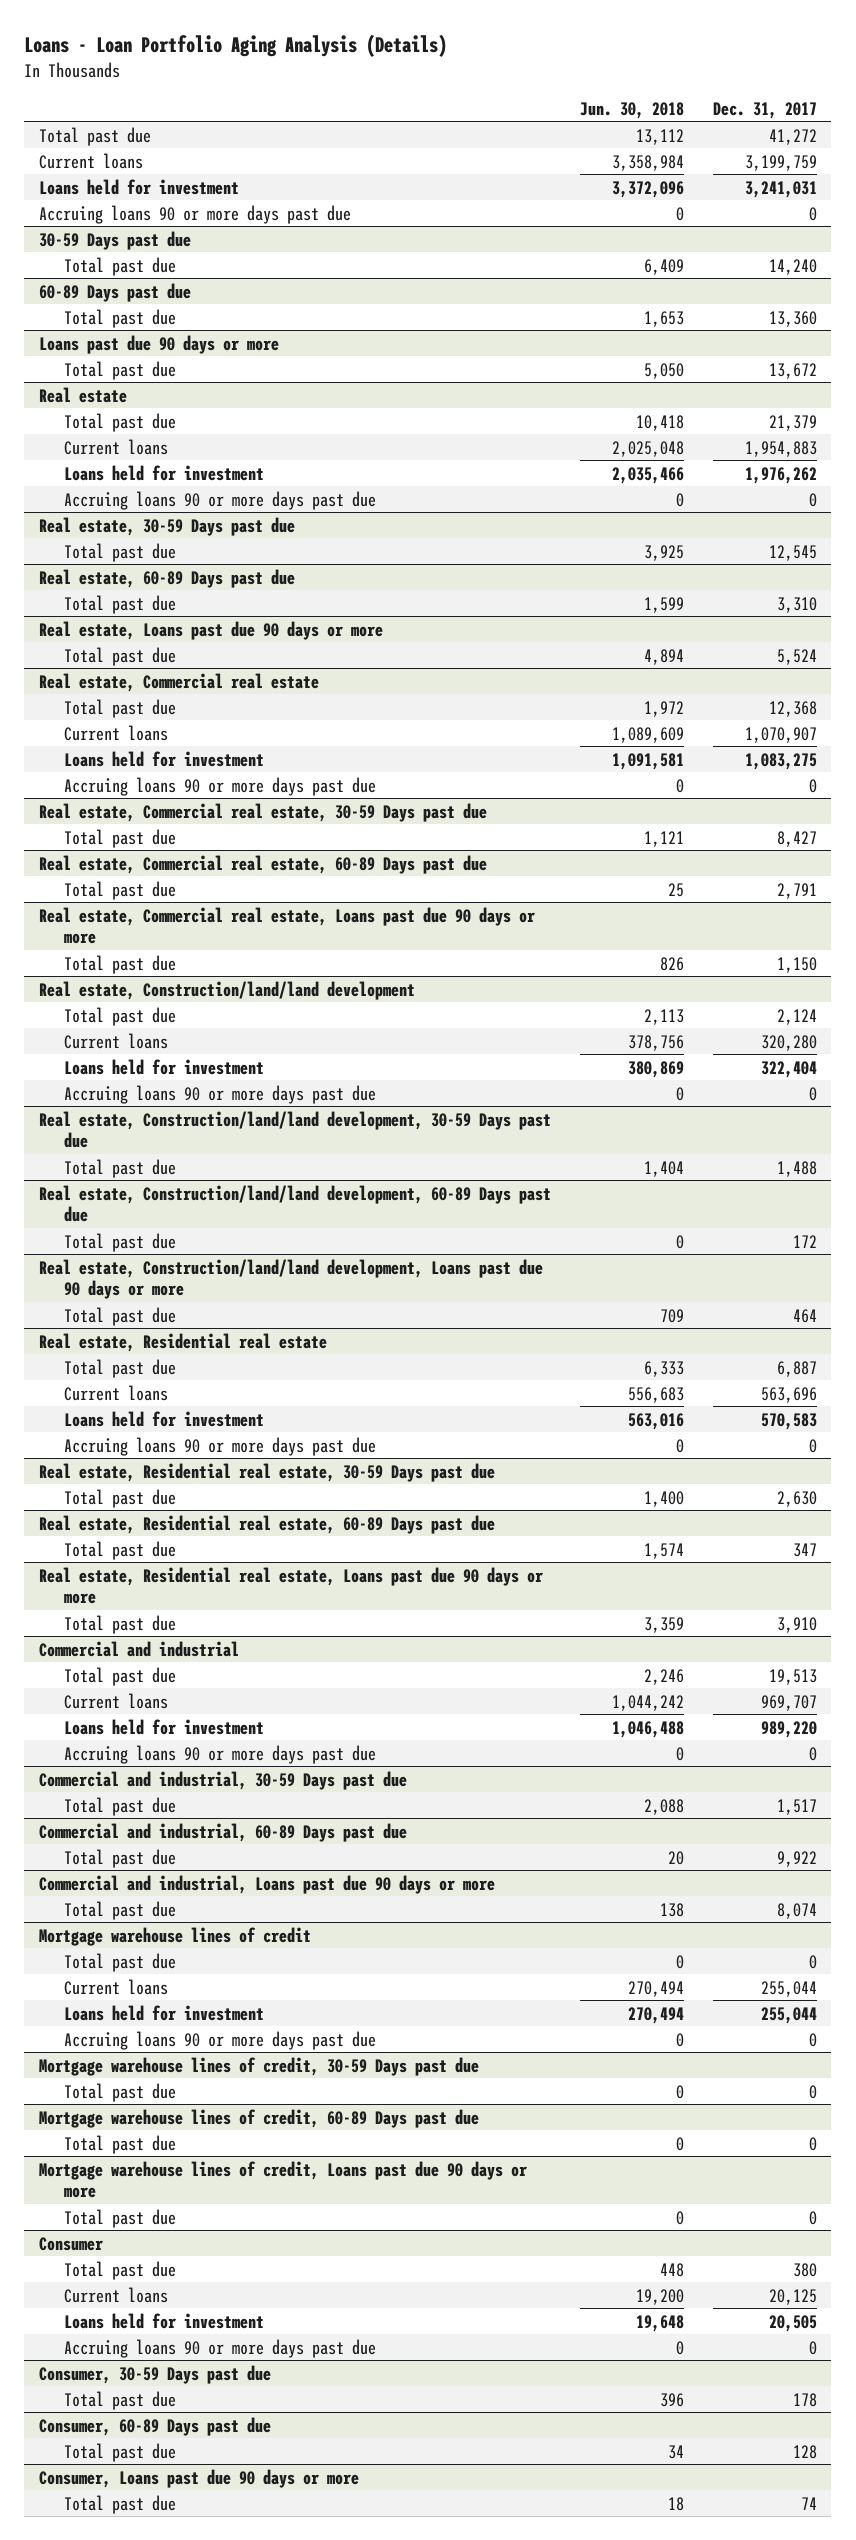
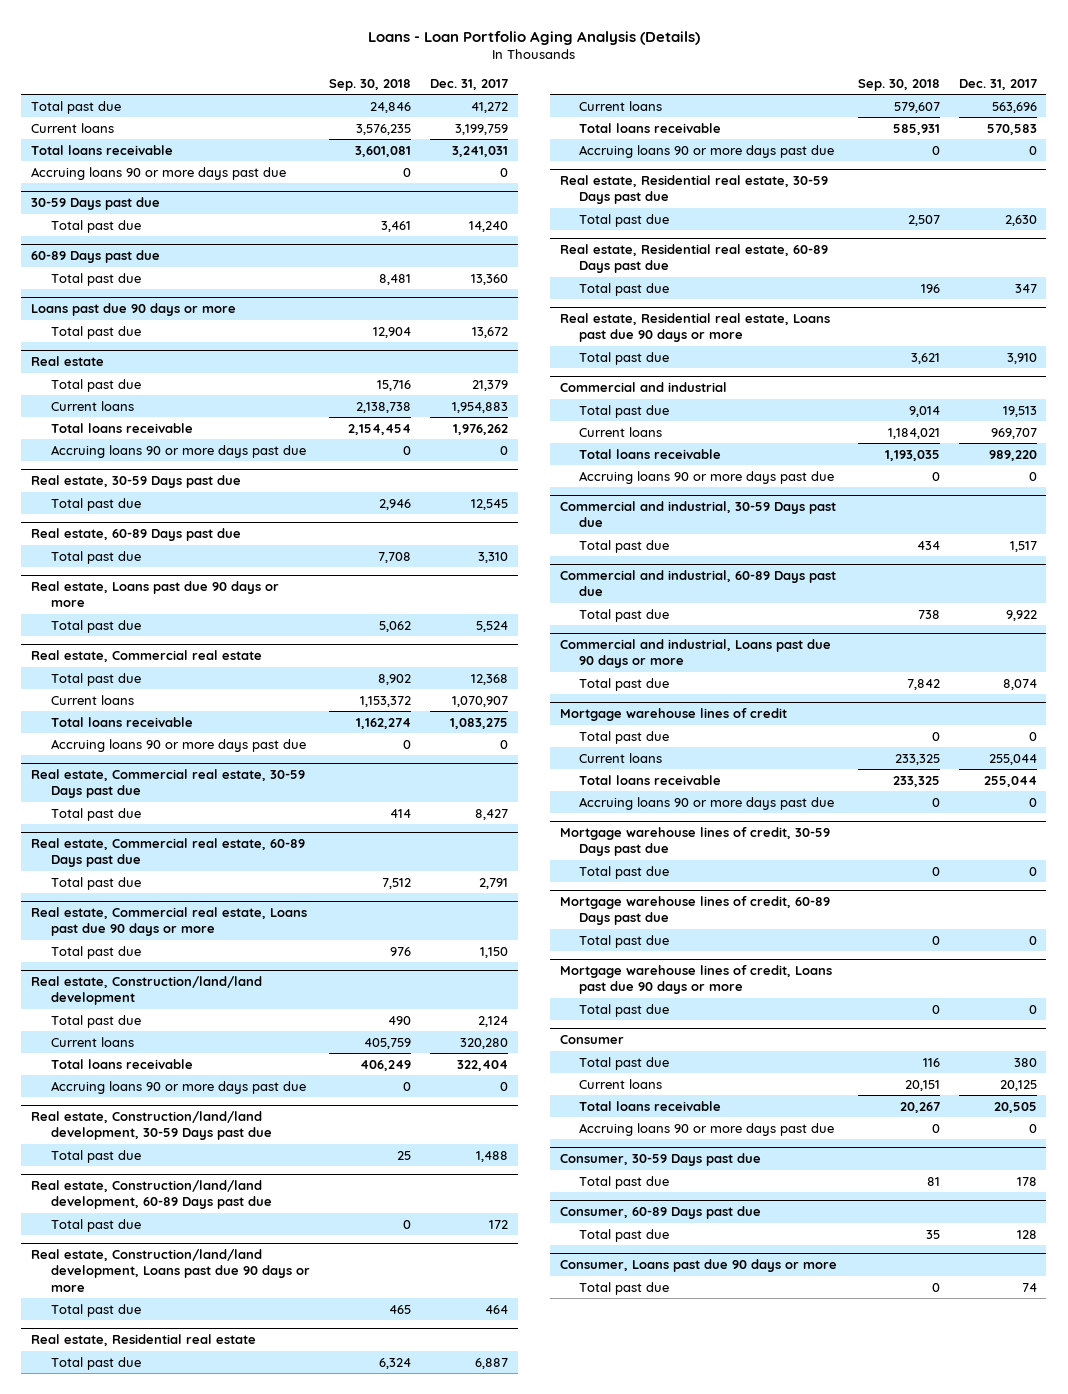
[579,101,684,119] Jun. 30, 2018 -> none
none -> [328,78,411,91] Sep. 30, 2018
[38,178,239,195] Loans held for investment -> [31,144,174,155] Total loans receivable
[63,464,264,481] Loans held for investment -> [50,422,193,433] Total loans receivable
[63,750,264,767] Loans held for investment -> [50,716,193,727] Total loans receivable
[63,1058,264,1075] Loans held for investment -> [50,1058,193,1069] Total loans receivable
[63,1410,264,1427] Loans held for investment -> [579,122,722,133] Total loans receivable
[63,1718,264,1735] Loans held for investment -> [579,448,722,459] Total loans receivable
[63,2004,264,2021] Loans held for investment -> [579,774,722,785] Total loans receivable
[63,2312,264,2329] Loans held for investment -> [579,1100,722,1111] Total loans receivable

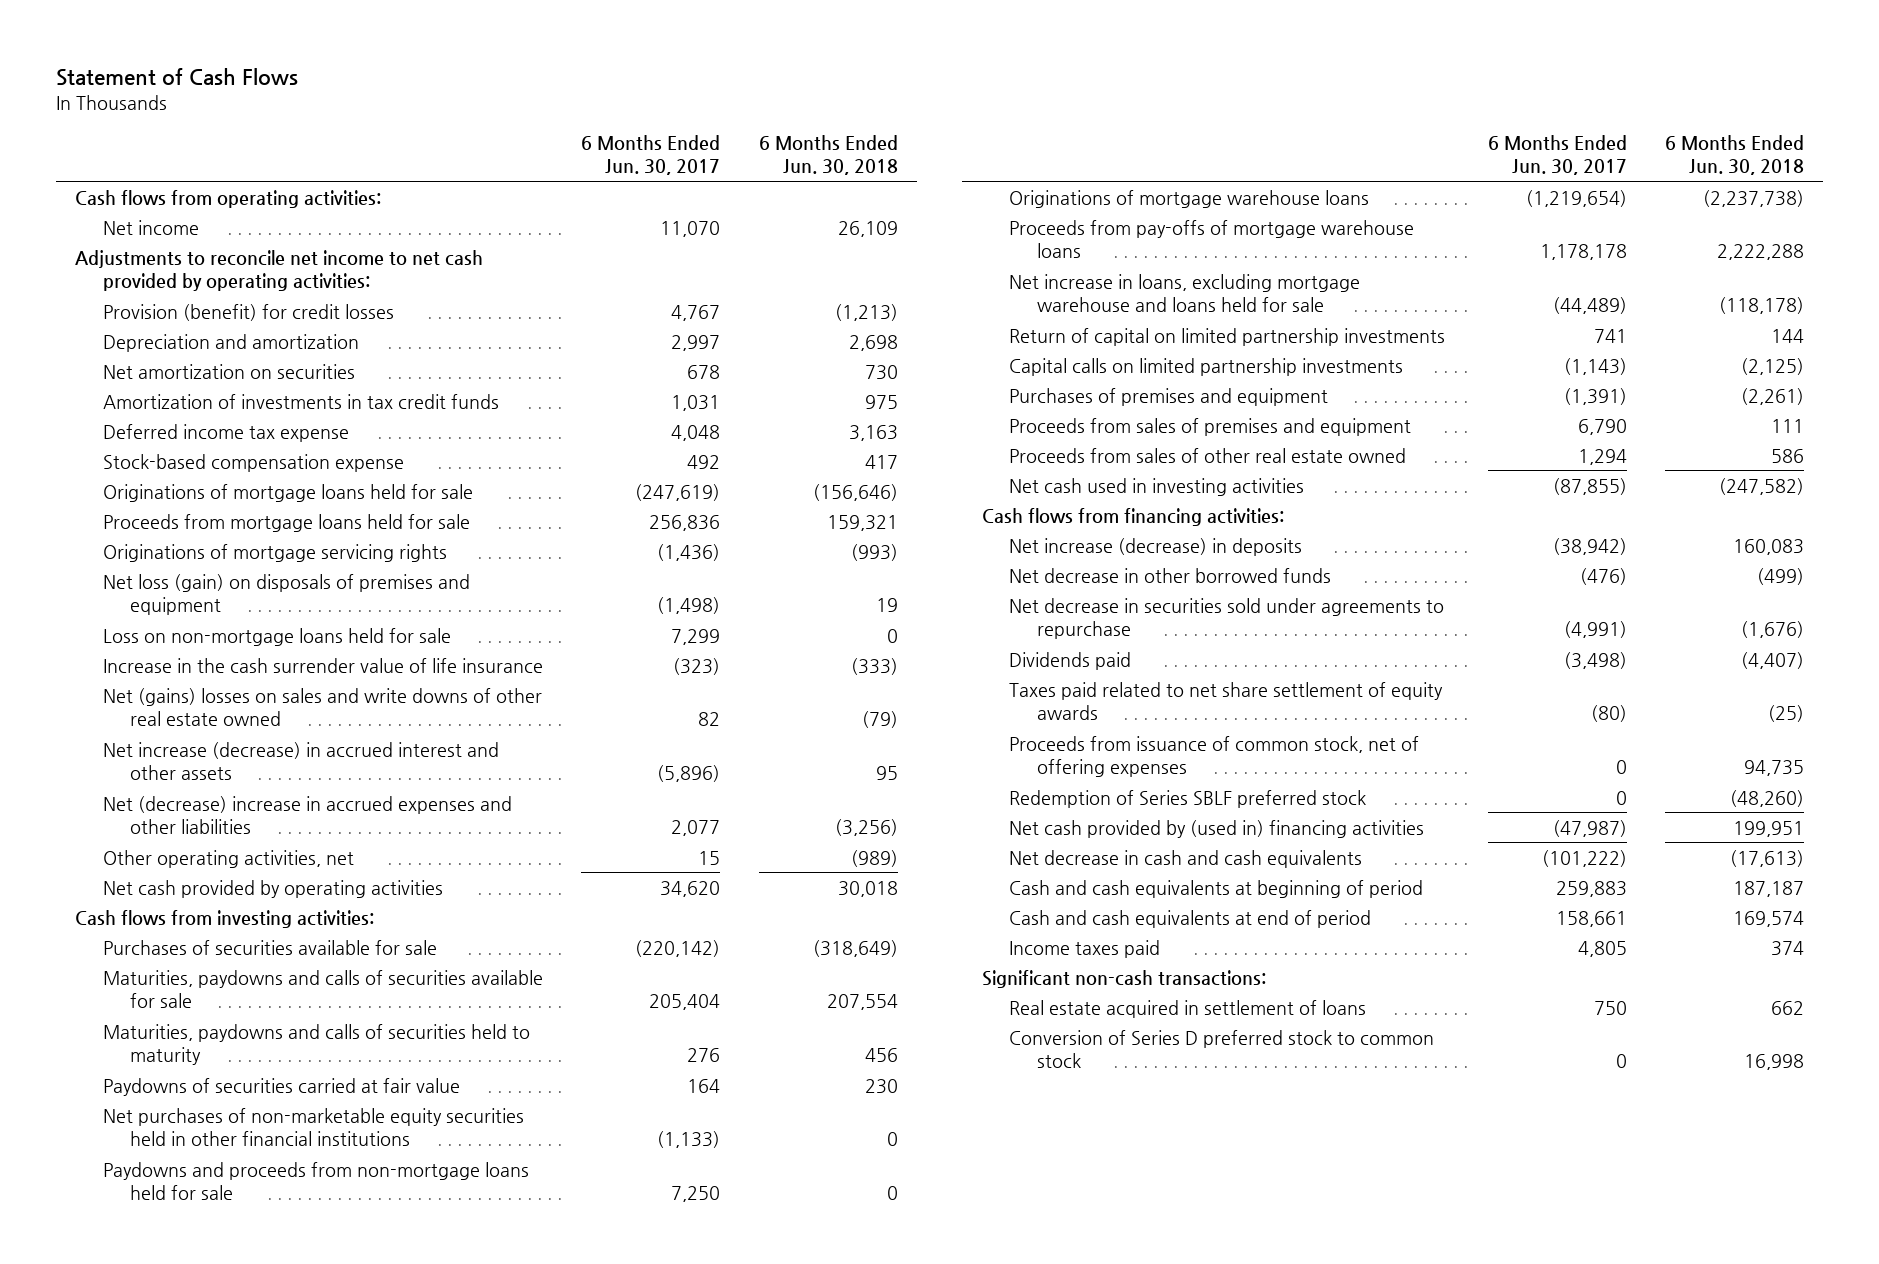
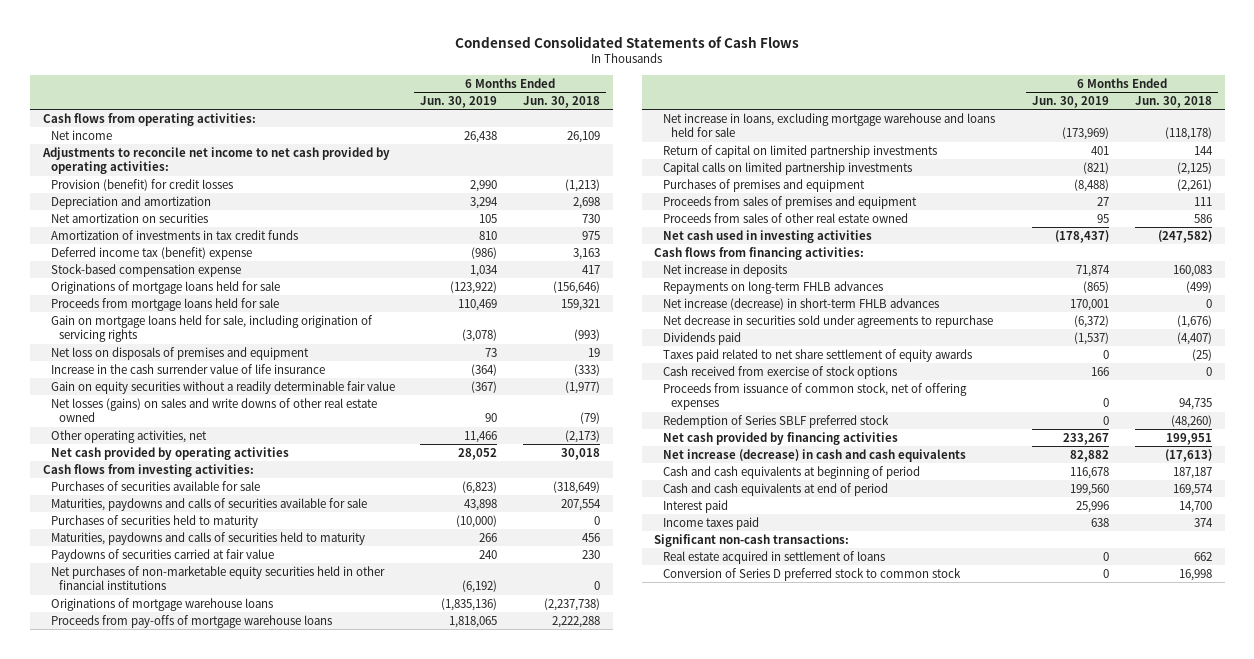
[55,68,298,87] Statement of Cash Flows -> [455,35,800,48] Condensed Consolidated Statements of Cash Flows
[581,134,721,176] 6 Months Ended Jun. 30, 2017 -> none
none -> [420,96,498,109] Jun. 30, 2019
[102,423,349,442] Deferred income tax expense -> [50,246,252,260] Deferred income tax (benefit) expense
[102,627,451,646] Loss on non-mortgage loans held for sale -> none
[102,543,447,562] Originations of mortgage servicing rights -> [50,314,373,343] Gain on mortgage loans held for sale, including origination of servicing rights
[102,573,470,616] Net loss (gain) on disposals of premises and equipment -> [50,346,309,360] Net loss on disposals of premises and equipment
[102,741,499,781] Net increase (decrease) in accrued interest and other assets -> none
[102,795,512,835] Net (decrease) increase in accrued expenses and other liabilities -> none
none -> [50,380,395,394] Gain on equity securities without a readily determinable fair value
[102,687,542,727] Net (gains) losses on sales and write downs of other real estate owned -> [50,397,377,423] Net losses (gains) on sales and write downs of other real estate owned
[850,849,898,867] (989) -> [564,429,600,443] (2,173)
none -> [50,514,258,528] Purchases of securities held to maturity
[102,1161,529,1201] Paydowns and proceeds from non-mortgage loans held for sale -> none
[1009,537,1303,556] Net increase (decrease) in deposits -> [662,263,787,277] Net increase in deposits
[1009,567,1332,583] Net decrease in other borrowed funds -> [662,280,883,294] Repayments on long-term FHLB advances
none -> [662,297,939,310] Net increase (decrease) in short-term FHLB advances
none -> [662,365,897,379] Cash received from exercise of stock options
[1009,819,1425,838] Net cash provided by (used in) financing activities -> [662,431,898,445] Net cash provided by financing activities
[1009,849,1363,868] Net decrease in cash and cash equivalents -> [662,448,966,462] Net increase (decrease) in cash and cash equivalents
none -> [662,499,728,513] Interest paid

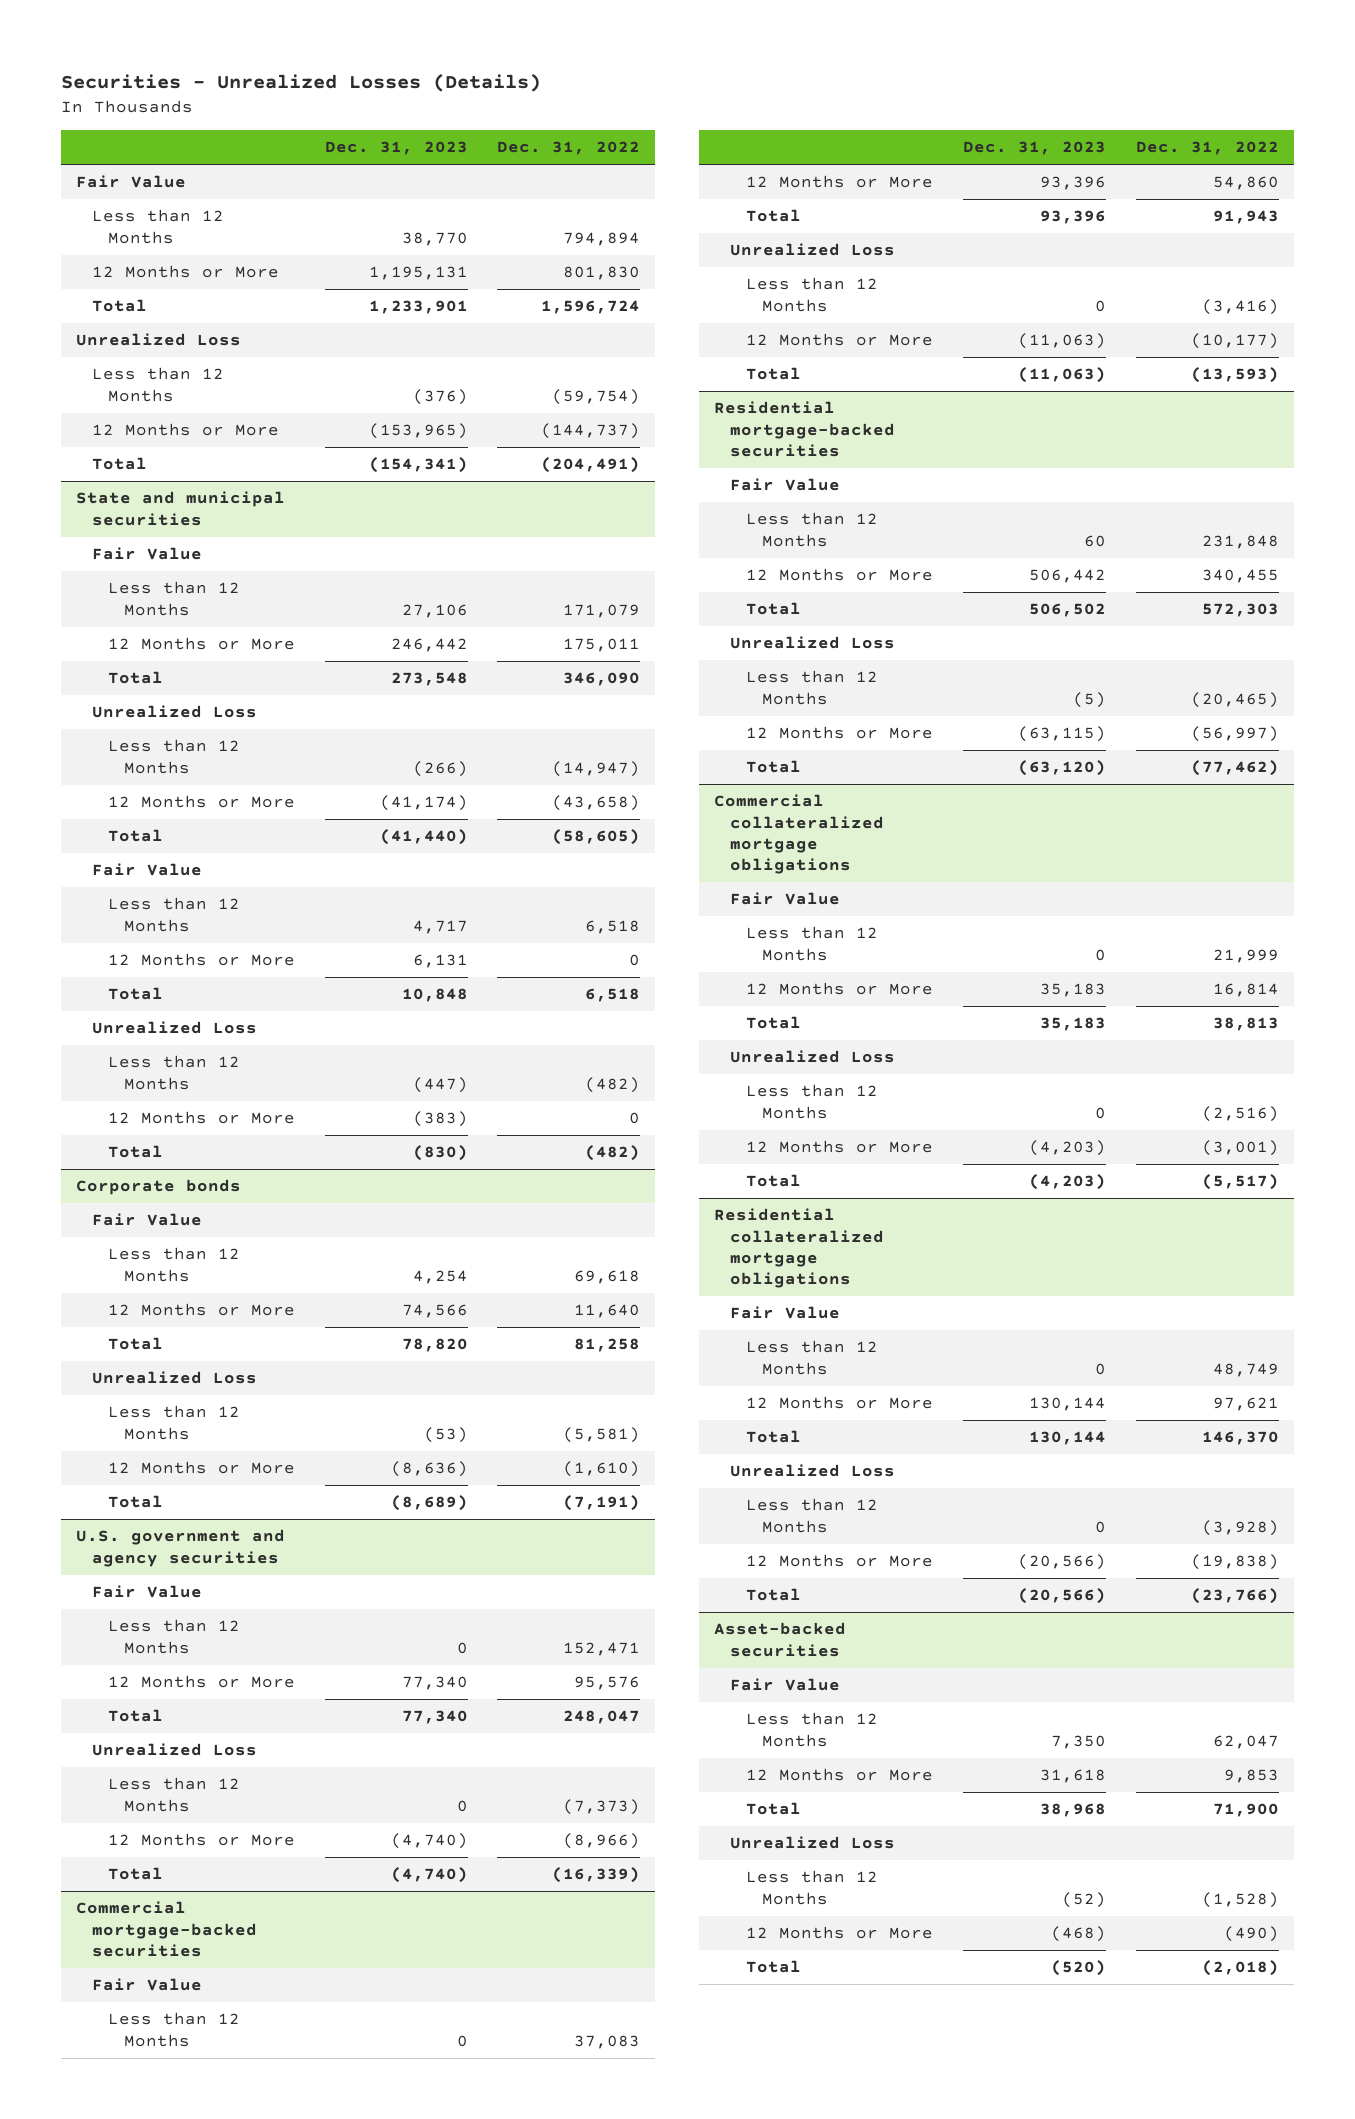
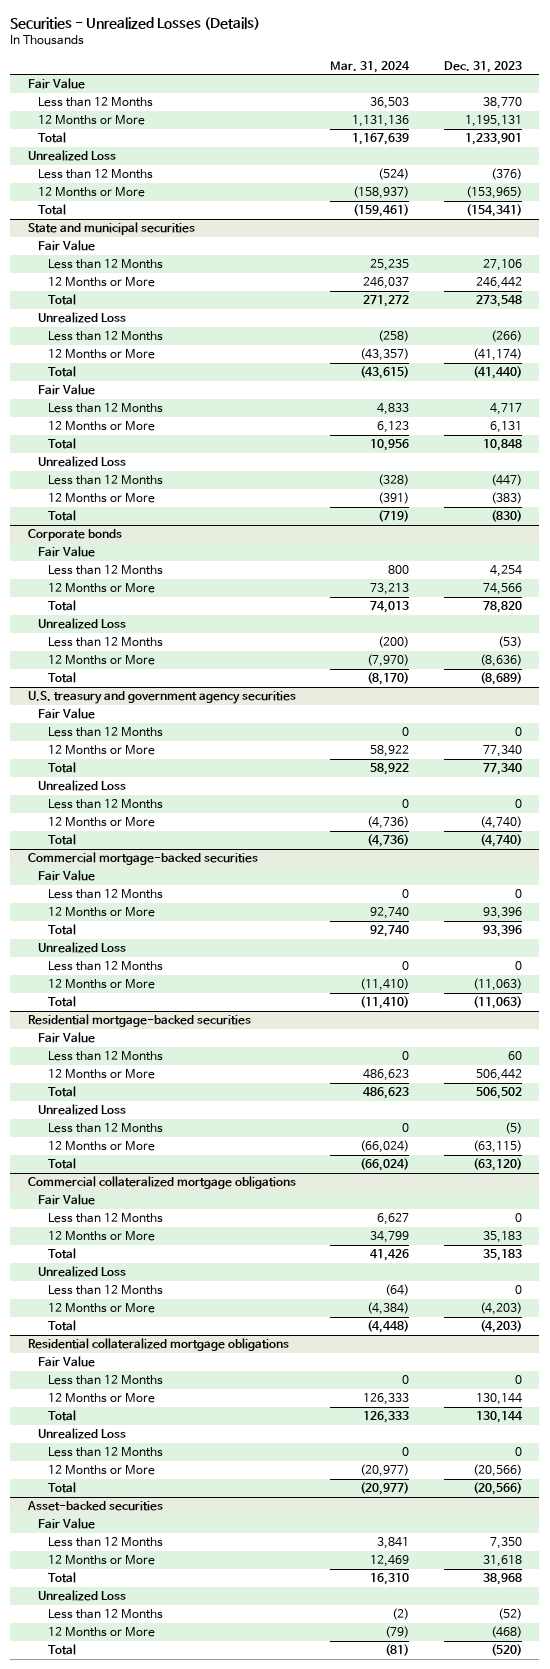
[497,141,641,156] Dec. 31, 2022 -> none
none -> [330,60,411,73] Mar. 31, 2024
[75,1529,285,1567] U.S. government and agency securities -> [27,691,296,705] U.S. treasury and government agency securities

